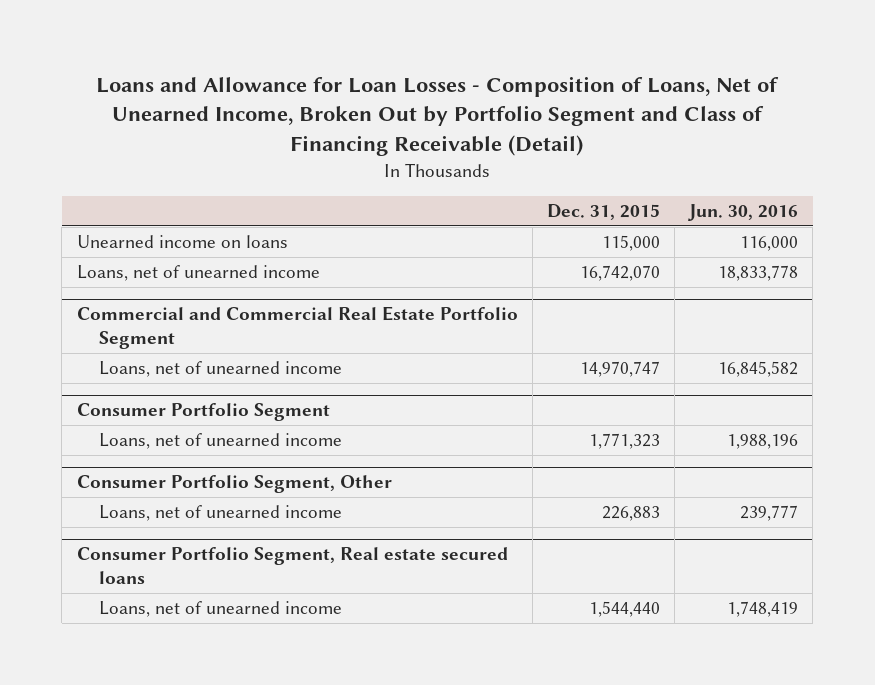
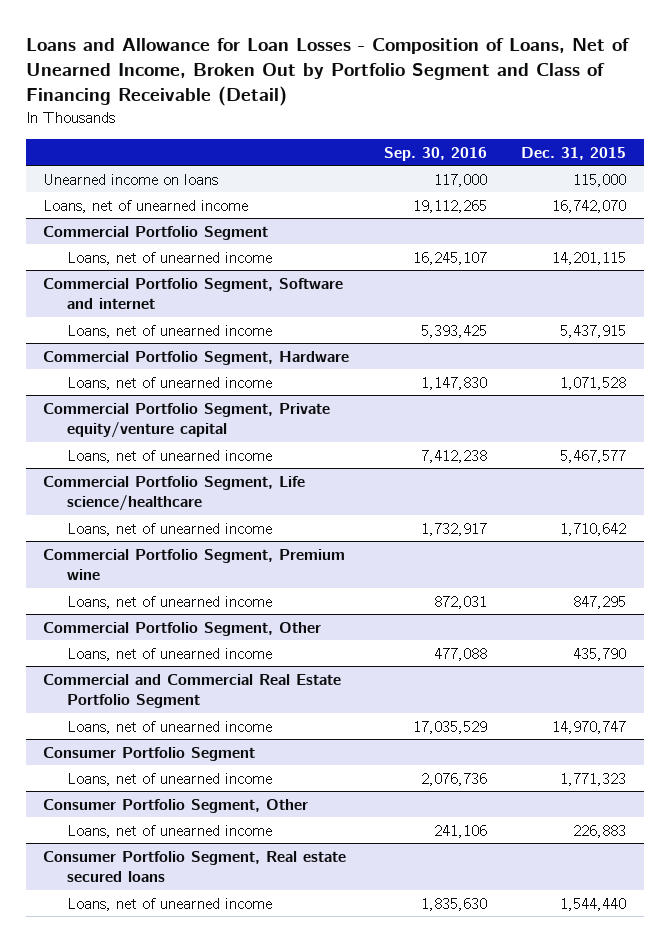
[688,203,799,221] Jun. 30, 2016 -> none
none -> [383,146,487,161] Sep. 30, 2016
none -> [43,225,269,240] Commercial Portfolio Segment
none -> [67,251,273,265] Loans, net of unearned income
none -> [43,277,344,310] Commercial Portfolio Segment, Software and internet
none -> [67,324,273,338] Loans, net of unearned income
none -> [43,350,350,365] Commercial Portfolio Segment, Hardware
none -> [67,376,273,390] Loans, net of unearned income
none -> [43,402,331,439] Commercial Portfolio Segment, Private equity/venture capital
none -> [67,449,273,463] Loans, net of unearned income
none -> [43,475,306,512] Commercial Portfolio Segment, Life science/healthcare
none -> [67,522,273,536] Loans, net of unearned income
none -> [43,548,346,581] Commercial Portfolio Segment, Premium wine
none -> [67,595,273,609] Loans, net of unearned income
none -> [43,621,322,636] Commercial Portfolio Segment, Other
none -> [67,647,273,661] Loans, net of unearned income

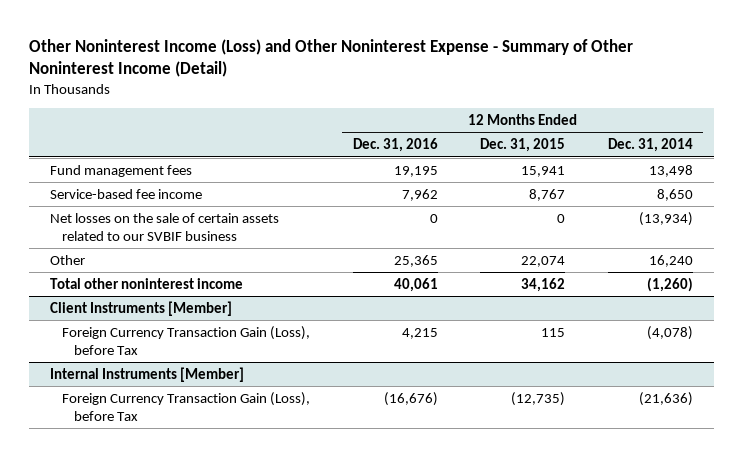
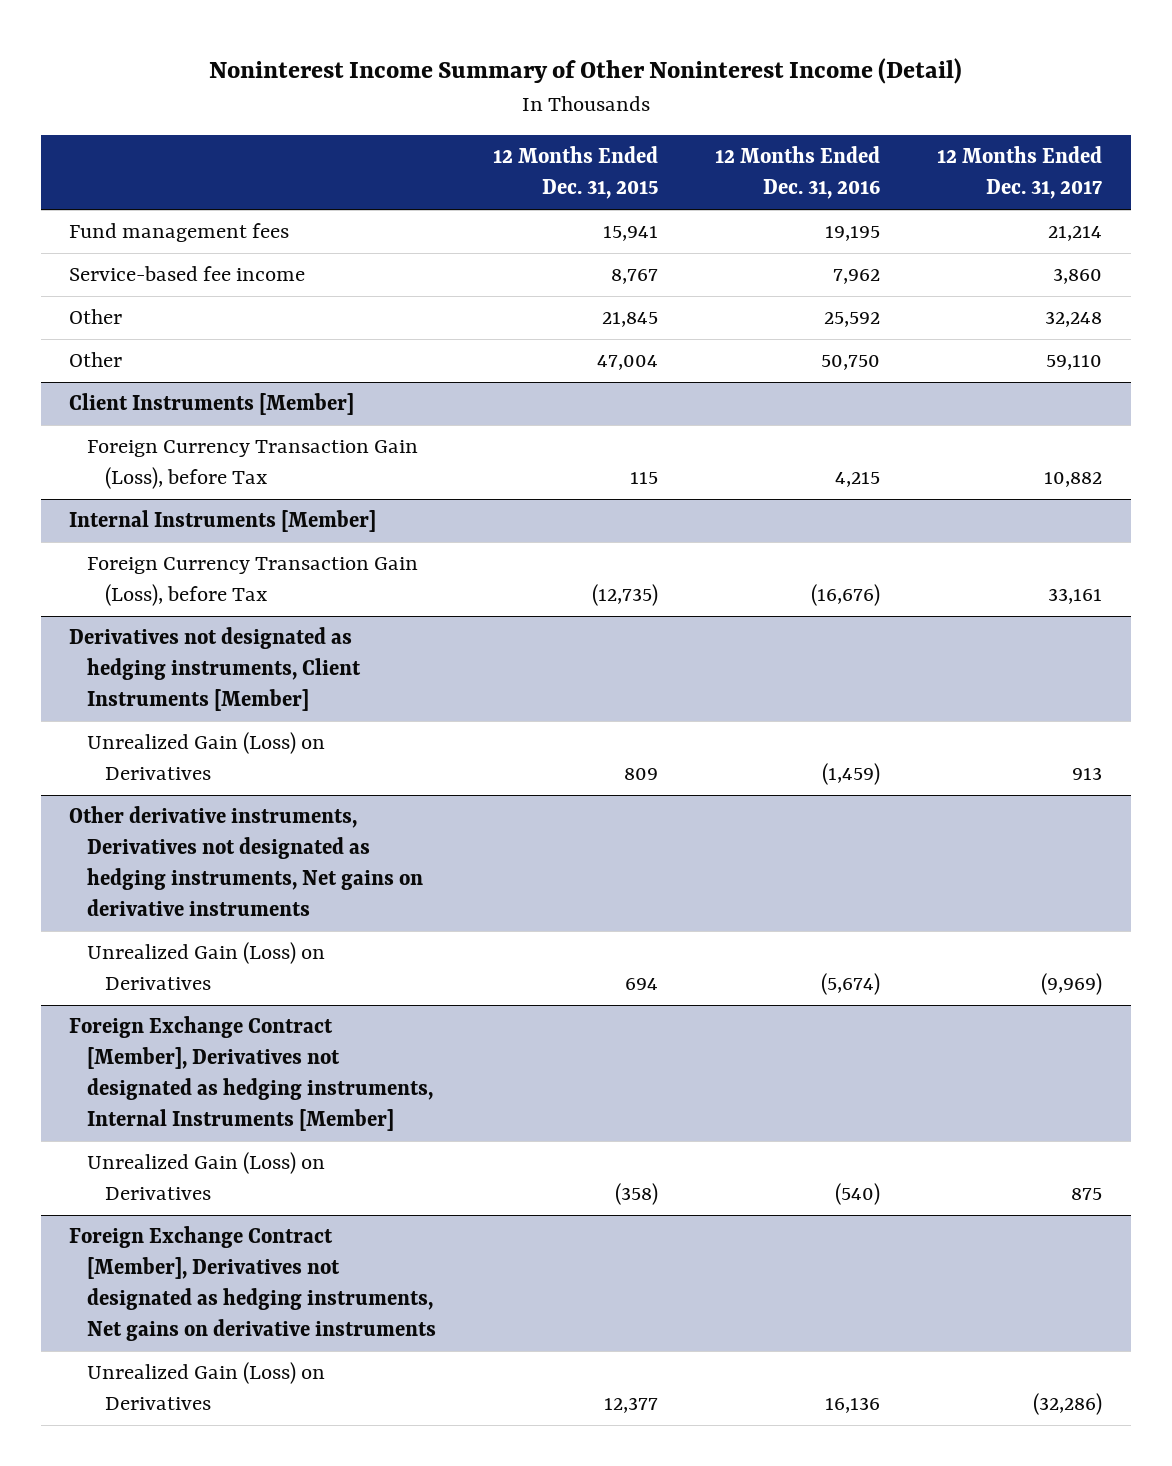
[29,38,634,78] Other Noninterest Income (Loss) and Other Noninterest Expense - Summary of Other Noninterest Income (Detail) -> [208,58,962,85] Noninterest Income Summary of Other Noninterest Income (Detail)
[607,138,693,153] Dec. 31, 2014 -> none
none -> [937,146,1103,200] 12 Months Ended Dec. 31, 2017
[50,212,280,242] Net losses on the sale of certain assets related to our SVBIF business -> none
[393,254,438,267] 25,365 -> [824,312,881,328] 25,592
[521,255,566,267] 22,074 -> [602,312,659,328] 21,845
[50,277,244,289] Total other noninterest income -> [69,352,123,368] Other
[393,277,438,292] 40,061 -> [821,355,881,371] 50,750
[521,277,566,292] 34,162 -> [597,355,659,371] 47,004
none -> [69,627,362,712] Derivatives not designated as hedging instruments, Client Instruments [Member]
none -> [87,732,326,781] Unrealized Gain (Loss) on Derivatives
none -> [69,806,424,917] Other derivative instruments, Derivatives not designated as hedging instruments, Net gains on derivative instruments
none -> [87,942,326,991] Unrealized Gain (Loss) on Derivatives
none -> [69,1016,434,1132] Foreign Exchange Contract [Member], Derivatives not designated as hedging instruments, Internal Instruments [Member]
none -> [87,1152,326,1201] Unrealized Gain (Loss) on Derivatives
none -> [69,1226,437,1342] Foreign Exchange Contract [Member], Derivatives not designated as hedging instruments, Net gains on derivative instruments
none -> [87,1362,326,1411] Unrealized Gain (Loss) on Derivatives

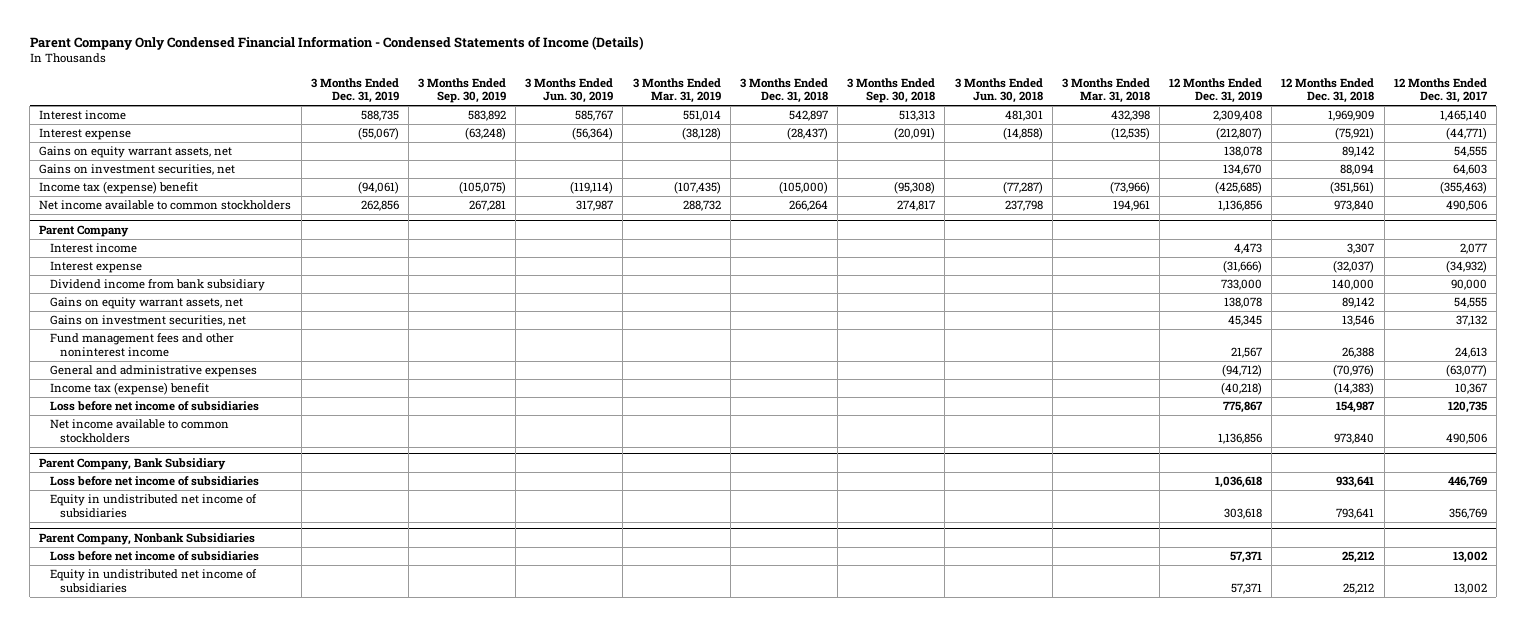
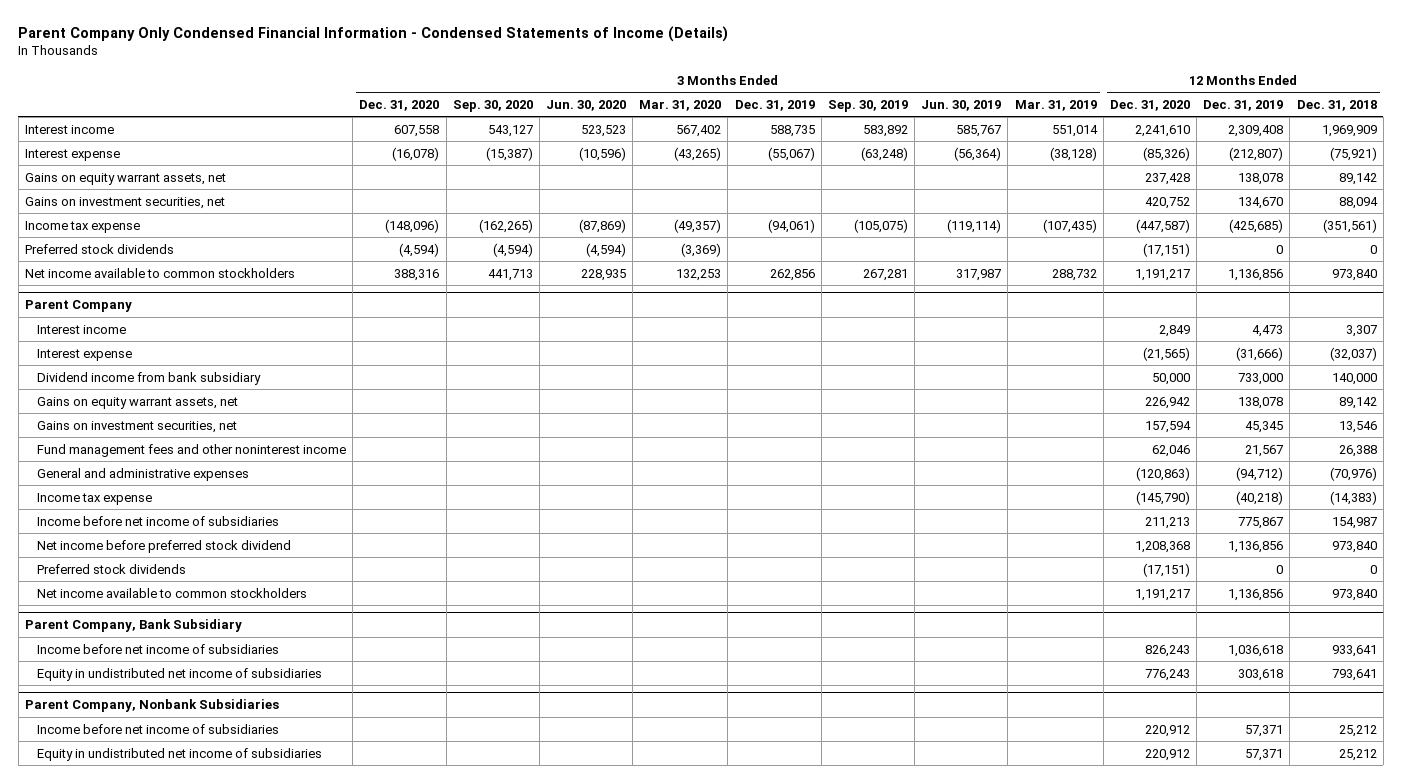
[739,77,828,104] 3 Months Ended Dec. 31, 2018 -> none
[847,77,936,104] 3 Months Ended Sep. 30, 2018 -> none
[954,77,1043,104] 3 Months Ended Jun. 30, 2018 -> none
[1061,77,1150,104] 3 Months Ended Mar. 31, 2018 -> none
[1393,77,1488,104] 12 Months Ended Dec. 31, 2017 -> none
none -> [359,99,440,111] Dec. 31, 2020
none -> [452,99,533,112] Sep. 30, 2020
none -> [546,99,627,111] Jun. 30, 2020
none -> [639,99,722,111] Mar. 31, 2020
none -> [1109,99,1190,111] Dec. 31, 2020
[39,181,199,195] Income tax (expense) benefit -> [24,220,140,233] Income tax expense
none -> [24,243,174,254] Preferred stock dividends
[49,382,209,396] Income tax (expense) benefit -> [37,492,153,505] Income tax expense
[49,401,259,412] Loss before net income of subsidiaries -> [37,515,280,526] Income before net income of subsidiaries
none -> [37,539,292,553] Net income before preferred stock dividend
none -> [37,563,187,574] Preferred stock dividends
[49,476,259,487] Loss before net income of subsidiaries -> [37,643,280,654] Income before net income of subsidiaries
[49,551,259,562] Loss before net income of subsidiaries -> [37,723,280,734] Income before net income of subsidiaries

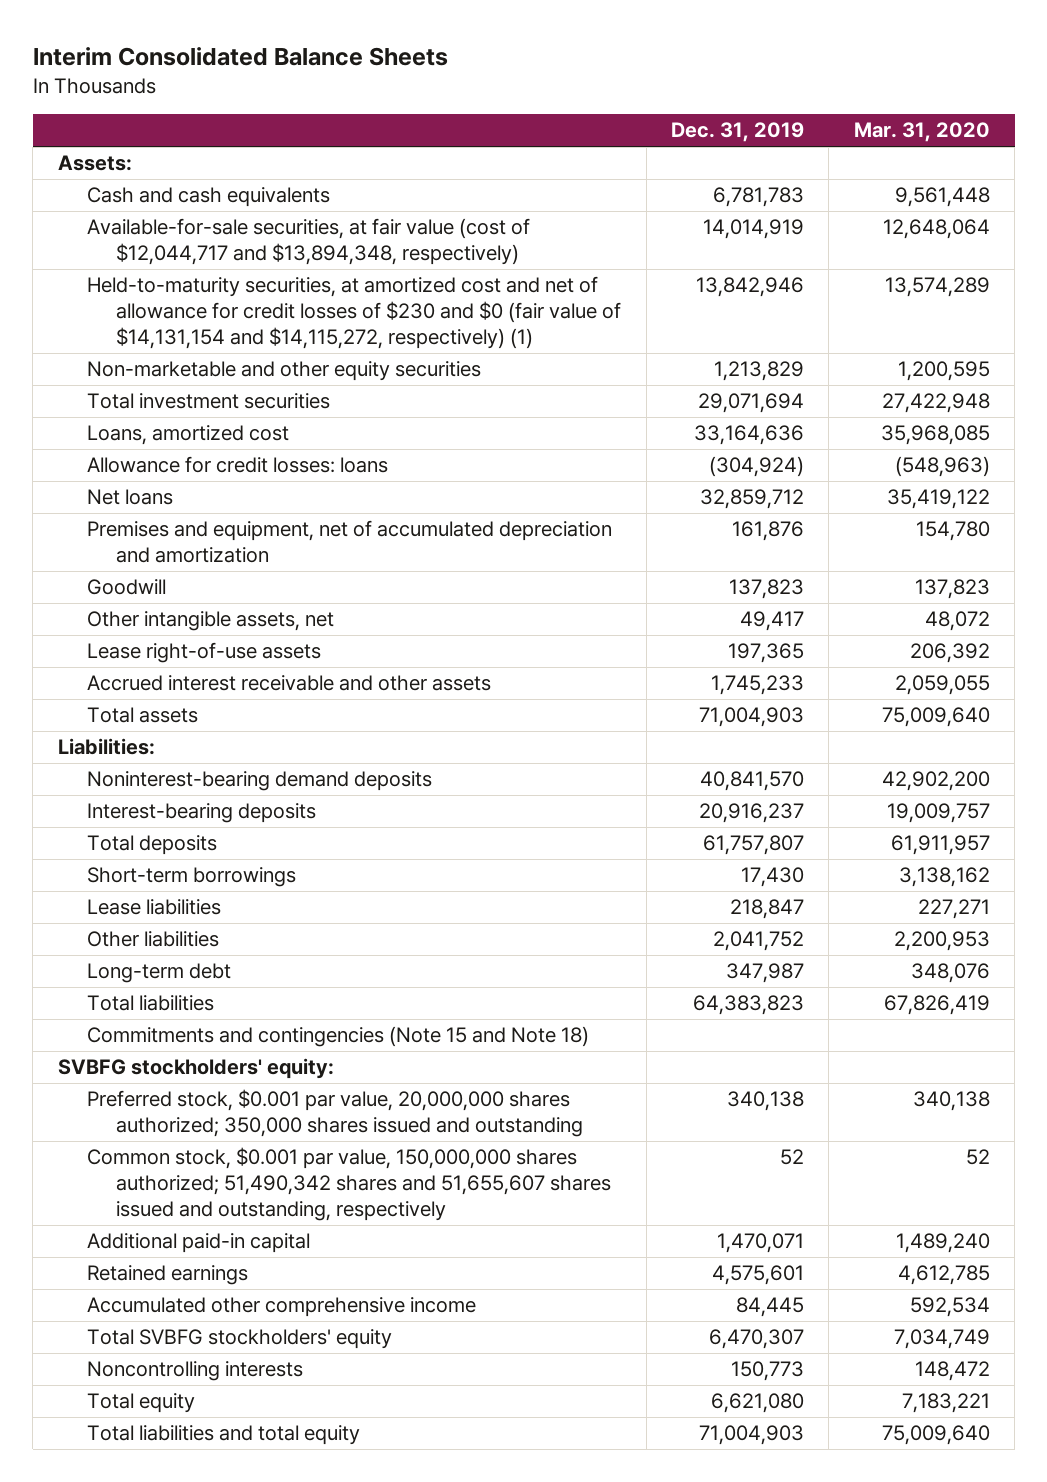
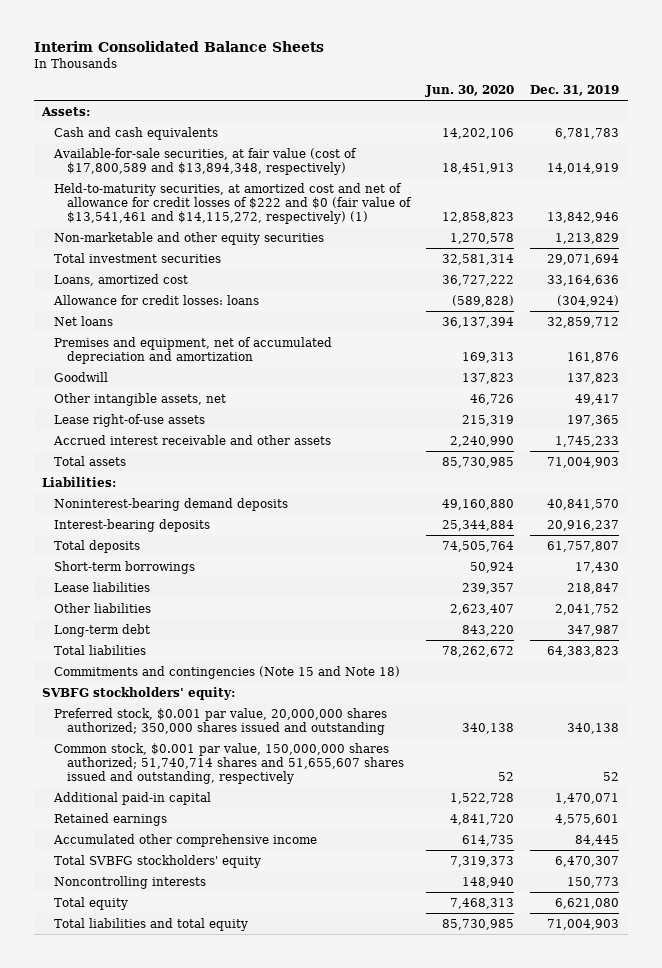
[853,122,990,143] Mar. 31, 2020 -> none
none -> [425,84,515,97] Jun. 30, 2020
[87,218,531,266] Available-for-sale securities, at fair value (cost of $12,044,717 and $13,894,348, respectively) -> [53,147,358,175] Available-for-sale securities, at fair value (cost of $17,800,589 and $13,894,348, respectively)
[87,276,622,350] Held-to-maturity securities, at amortized cost and net of allowance for credit losses of $230 and $0 (fair value of $14,131,154 and $14,115,272, respectively) (1) -> [54,182,412,224] Held-to-maturity securities, at amortized cost and net of allowance for credit losses of $222 and $0 (fair value of $13,541,461 and $14,115,272, respectively) (1)
[87,1147,612,1222] Common stock, $0.001 par value, 150,000,000 shares authorized; 51,490,342 shares and 51,655,607 shares issued and outstanding, respectively -> [54,742,404,784] Common stock, $0.001 par value, 150,000,000 shares authorized; 51,740,714 shares and 51,655,607 shares issued and outstanding, respectively

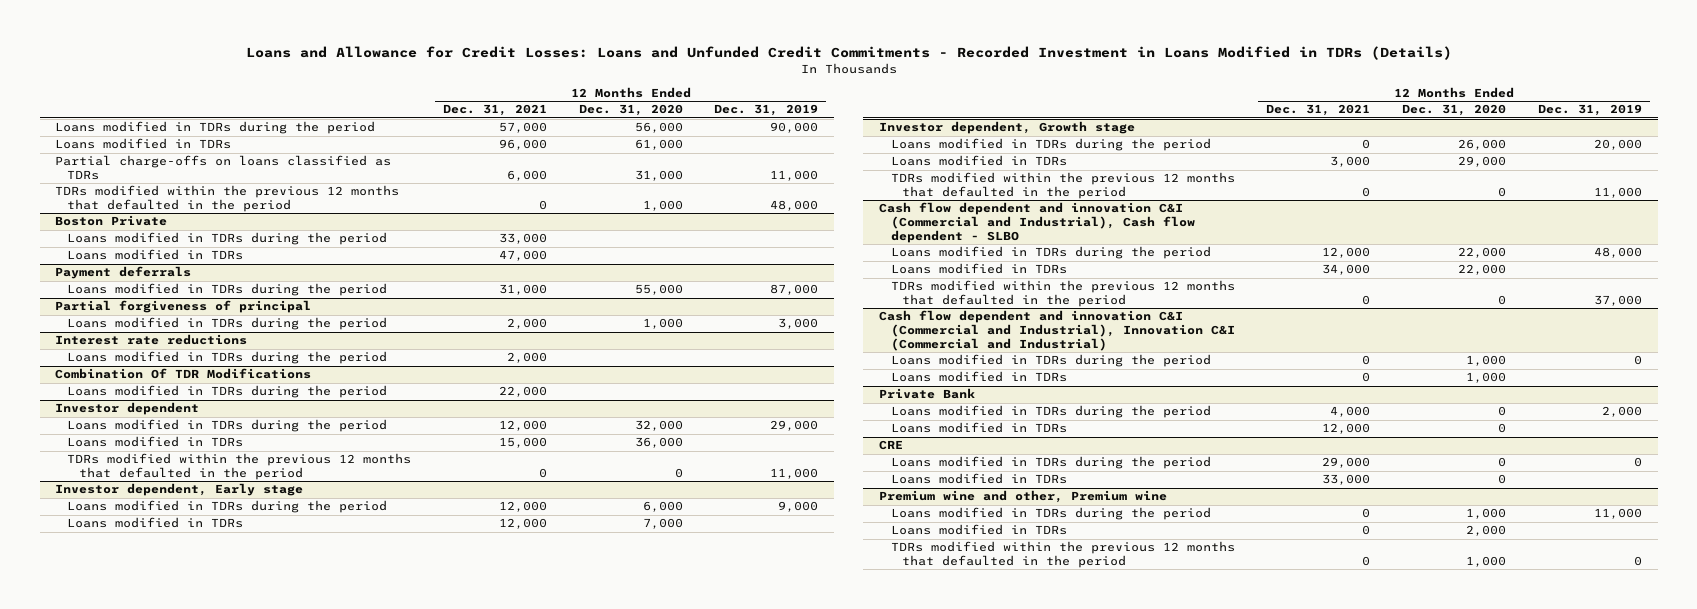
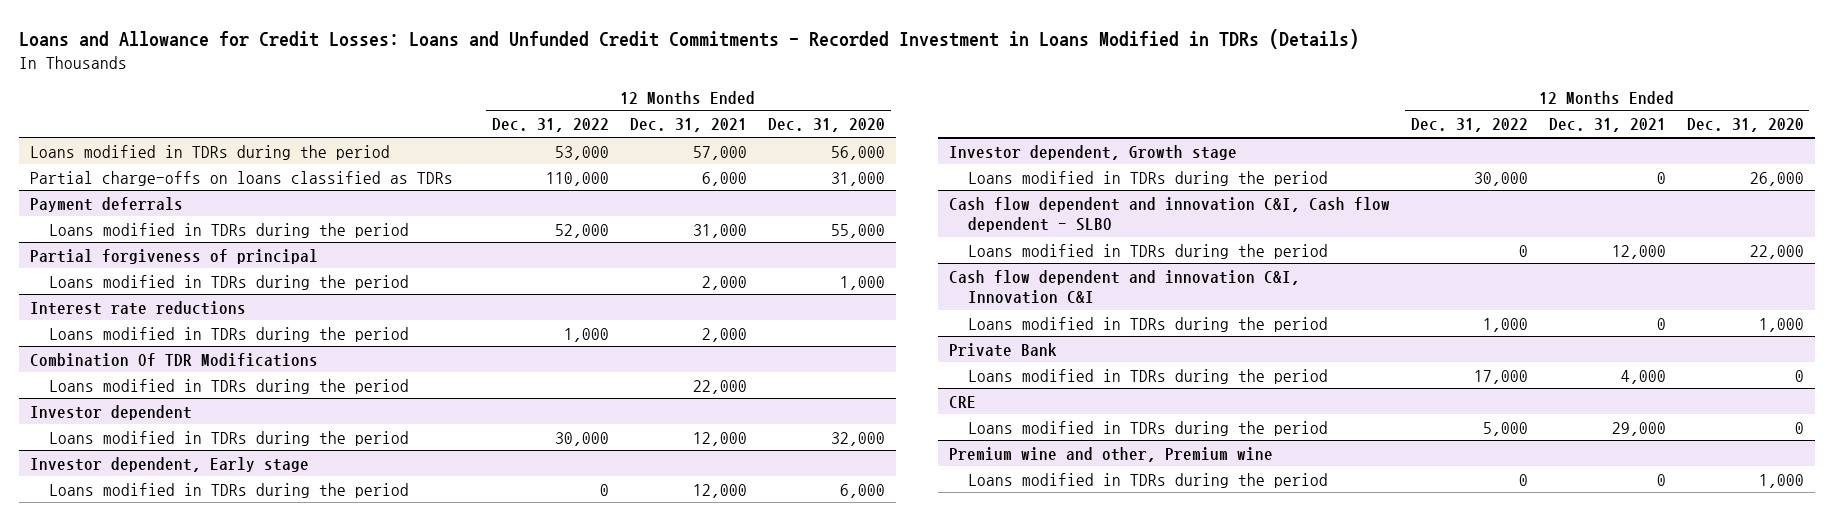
[714,104,819,117] Dec. 31, 2019 -> none
none -> [491,118,609,133] Dec. 31, 2022
[55,138,232,150] Loans modified in TDRs -> none
[55,185,400,213] TDRs modified within the previous 12 months that defaulted in the period -> none
[55,215,168,227] Boston Private -> none
[66,232,387,246] Loans modified in TDRs during the period -> none
[66,249,243,261] Loans modified in TDRs -> none
[66,436,243,448] Loans modified in TDRs -> none
[66,453,411,481] TDRs modified within the previous 12 months that defaulted in the period -> none
[66,517,243,529] Loans modified in TDRs -> none
[890,155,1067,167] Loans modified in TDRs -> none
[890,172,1235,200] TDRs modified within the previous 12 months that defaulted in the period -> none
[879,202,1195,243] Cash flow dependent and innovation C&I (Commercial and Industrial), Cash flow dependent - SLBO -> [948,196,1390,233] Cash flow dependent and innovation C&I, Cash flow dependent - SLBO
[890,263,1067,275] Loans modified in TDRs -> none
[890,280,1235,308] TDRs modified within the previous 12 months that defaulted in the period -> none
[879,310,1235,351] Cash flow dependent and innovation C&I (Commercial and Industrial), Innovation C&I (Commercial and Industrial) -> [948,269,1300,305] Cash flow dependent and innovation C&I, Innovation C&I
[890,371,1067,383] Loans modified in TDRs -> none
[890,422,1067,434] Loans modified in TDRs -> none
[890,473,1067,485] Loans modified in TDRs -> none
[890,524,1067,536] Loans modified in TDRs -> none
[890,541,1235,569] TDRs modified within the previous 12 months that defaulted in the period -> none

